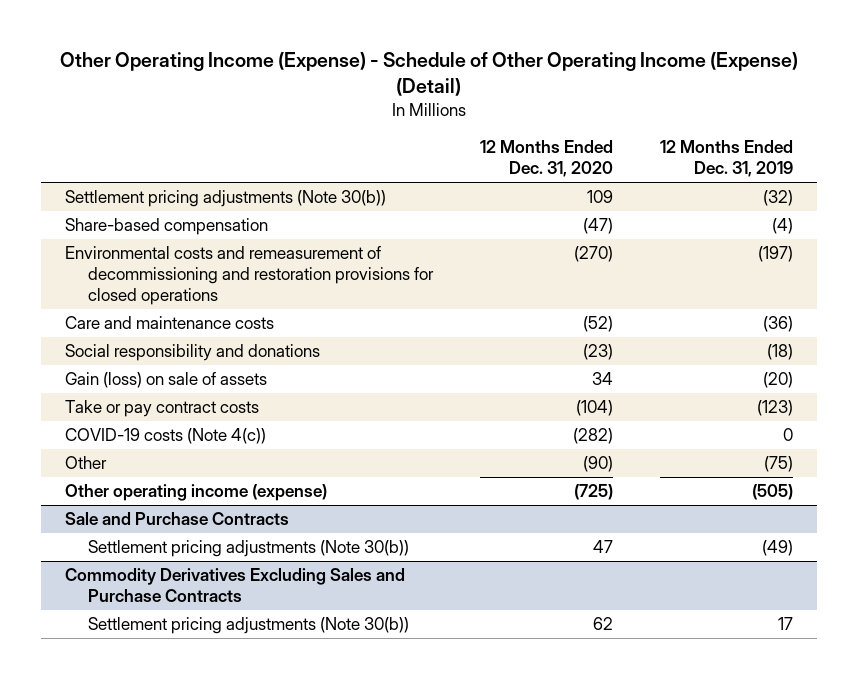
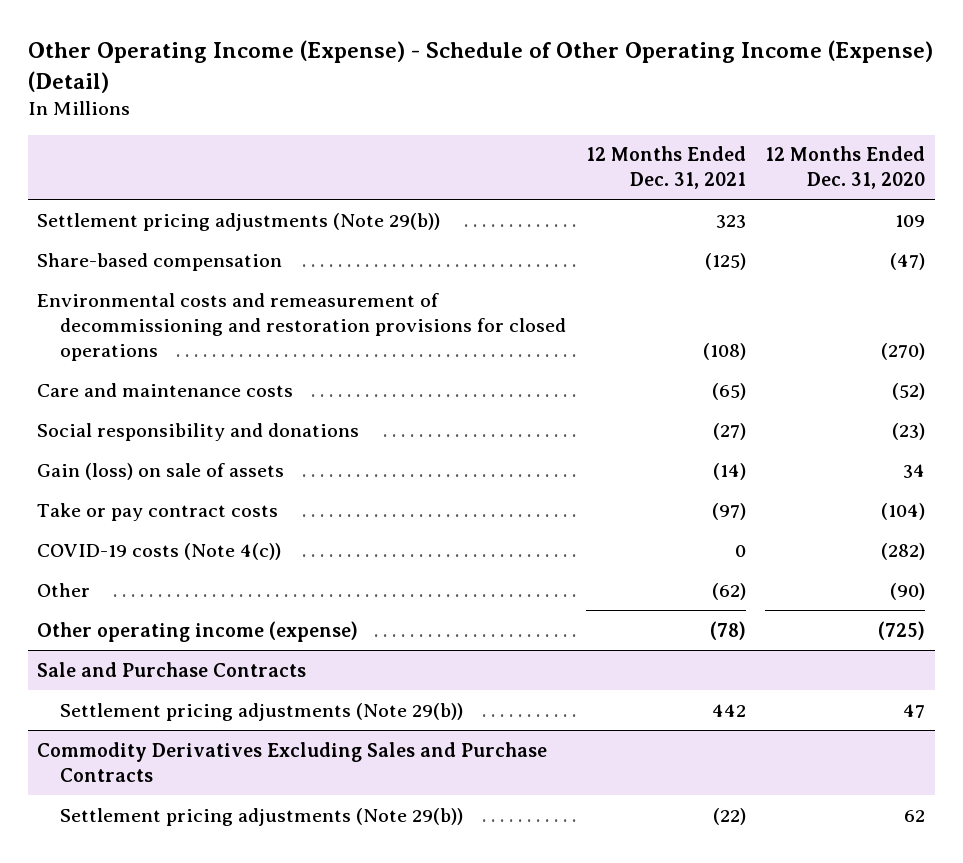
[660,140,794,178] 12 Months Ended Dec. 31, 2019 -> none
none -> [585,146,746,190] 12 Months Ended Dec. 31, 2021
[64,190,386,208] Settlement pricing adjustments (Note 30(b)) -> [37,212,441,231] Settlement pricing adjustments (Note 29(b))
[88,540,410,558] Settlement pricing adjustments (Note 30(b)) -> [59,702,463,721] Settlement pricing adjustments (Note 29(b))
[88,617,410,635] Settlement pricing adjustments (Note 30(b)) -> [59,807,463,826] Settlement pricing adjustments (Note 29(b))

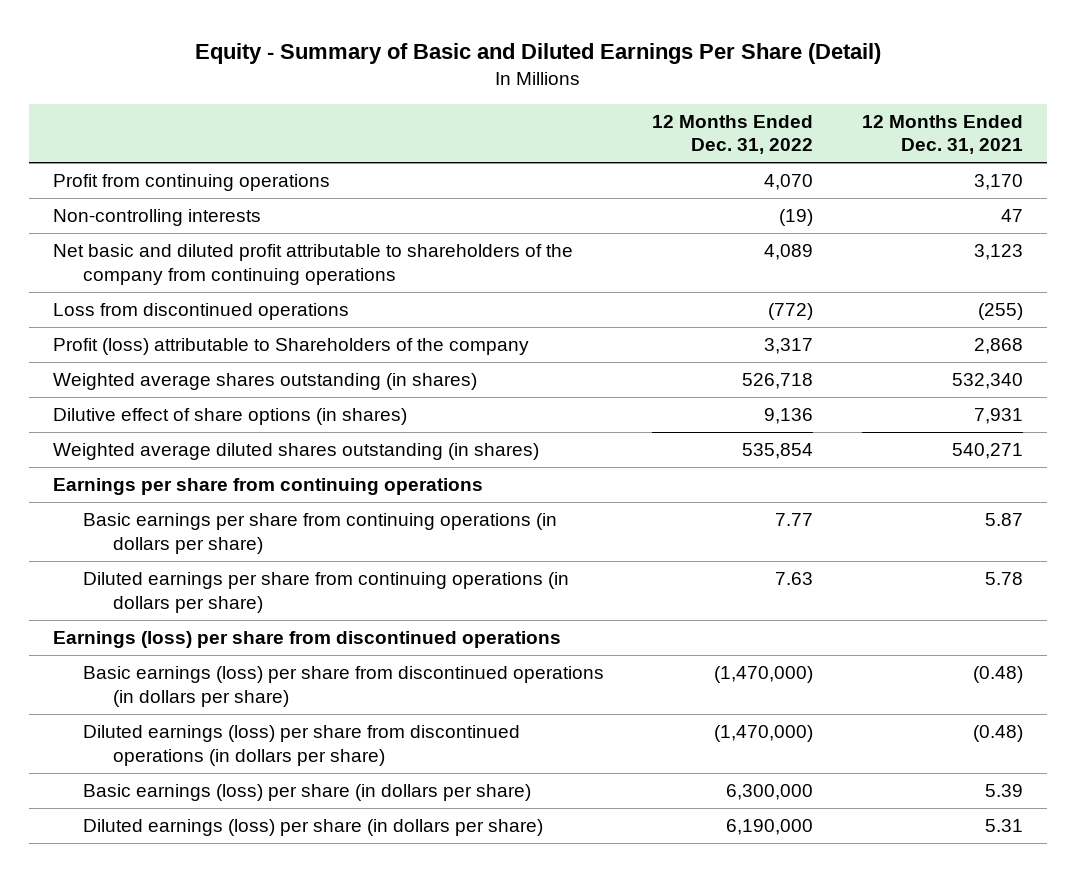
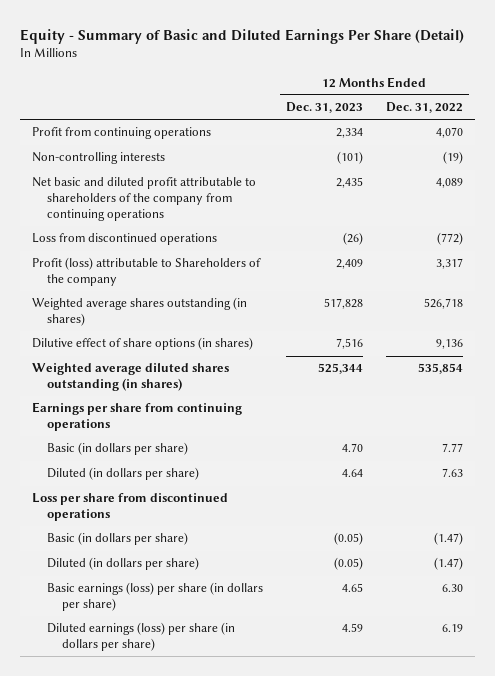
[861,114,1023,155] 12 Months Ended Dec. 31, 2021 -> none
none -> [285,102,363,114] Dec. 31, 2023
[83,513,558,554] Basic earnings per share from continuing operations (in dollars per share) -> [46,442,188,456] Basic (in dollars per share)
[83,572,570,613] Diluted earnings per share from continuing operations (in dollars per share) -> [46,467,199,481] Diluted (in dollars per share)
[53,631,562,649] Earnings (loss) per share from discontinued operations -> [31,493,228,522] Loss per share from discontinued operations
[83,666,605,707] Basic earnings (loss) per share from discontinued operations (in dollars per share) -> [46,532,188,546] Basic (in dollars per share)
[714,666,814,684] (1,470,000) -> [434,532,464,546] (1.47)
[83,725,521,766] Diluted earnings (loss) per share from discontinued operations (in dollars per share) -> [46,557,199,571] Diluted (in dollars per share)
[714,725,814,743] (1,470,000) -> [434,557,464,571] (1.47)
[726,784,814,801] 6,300,000 -> [442,584,464,593] 6.30
[726,819,814,836] 6,190,000 -> [442,624,464,633] 6.19

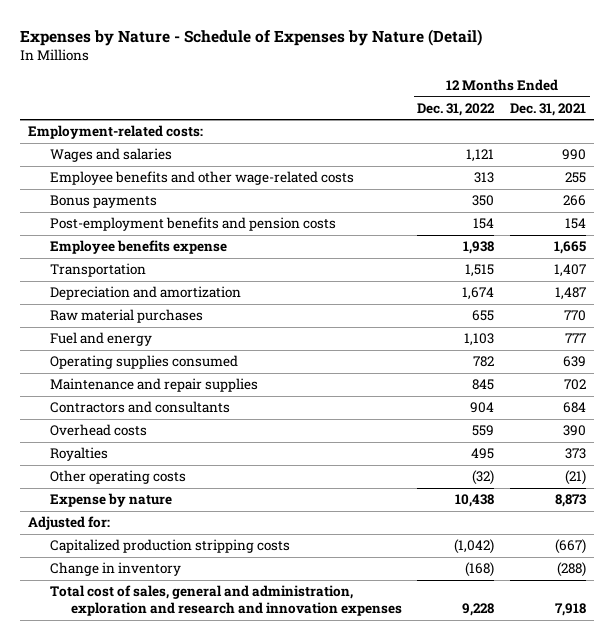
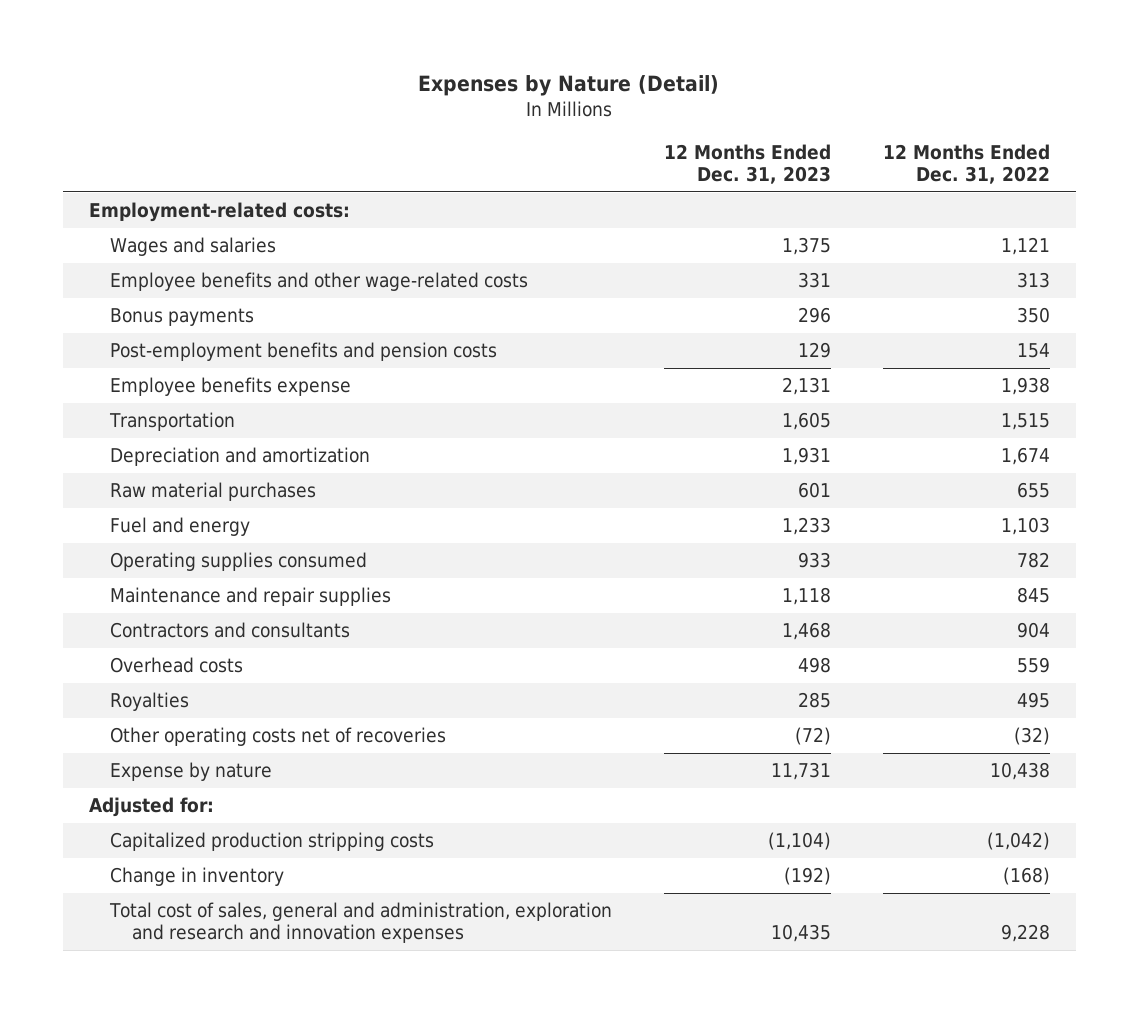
[20,28,483,46] Expenses by Nature - Schedule of Expenses by Nature (Detail) -> [418,75,720,97] Expenses by Nature (Detail)
[509,102,586,116] Dec. 31, 2021 -> none
none -> [664,143,832,185] 12 Months Ended Dec. 31, 2023
[49,470,186,485] Other operating costs -> [110,726,447,746] Other operating costs net of recoveries

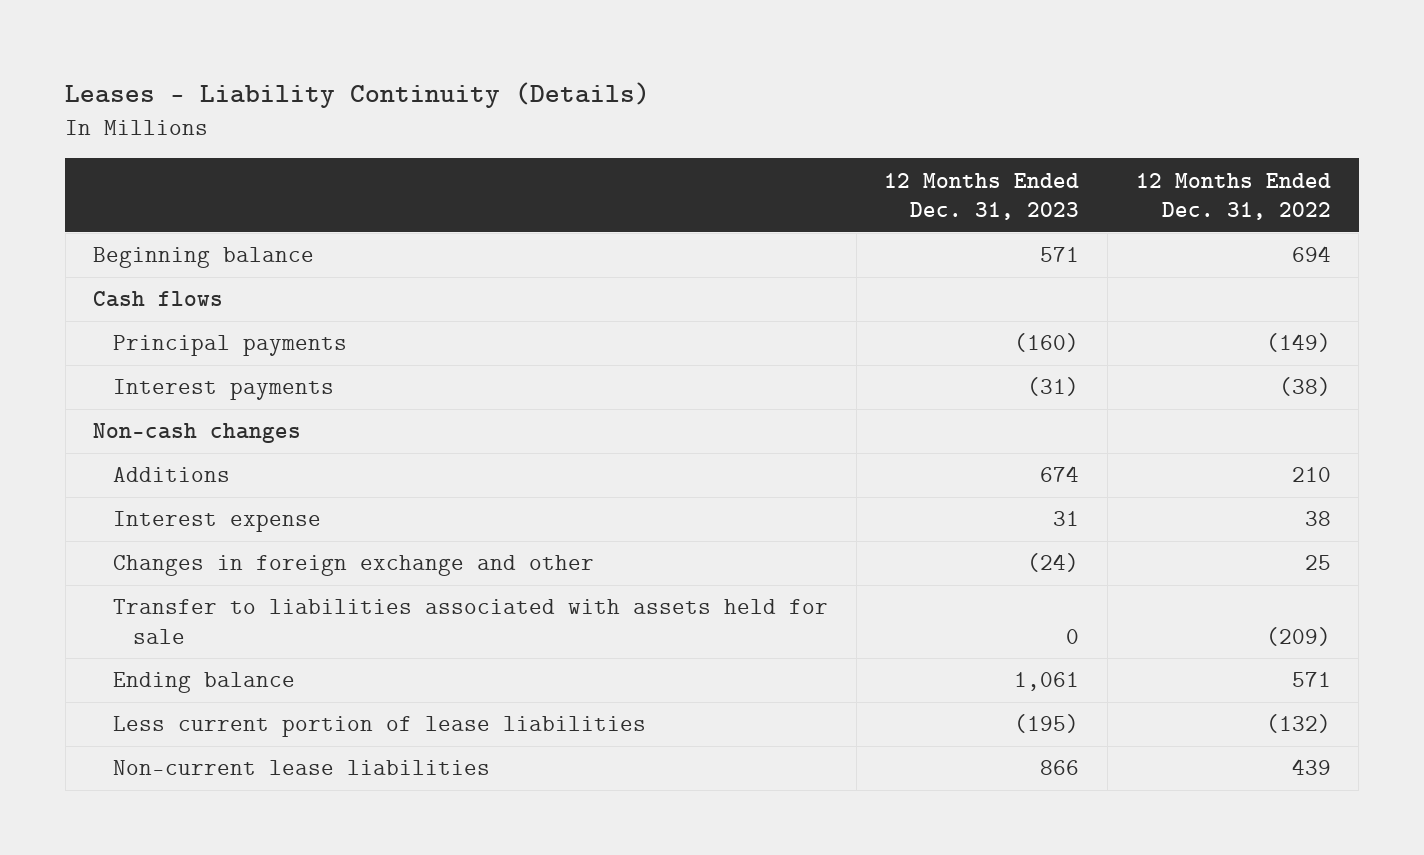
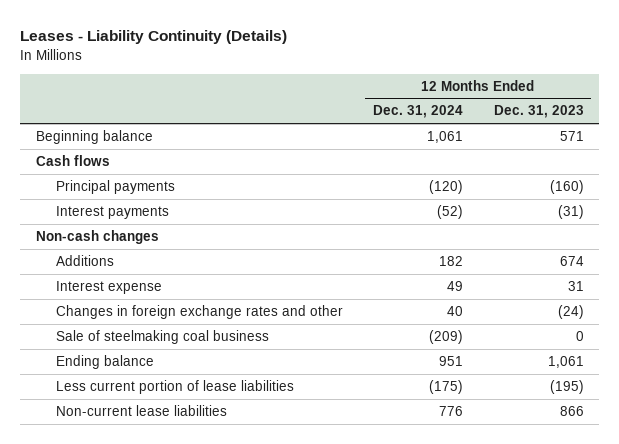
[1135,172,1331,221] 12 Months Ended Dec. 31, 2022 -> none
none -> [373,105,464,119] Dec. 31, 2024
[113,599,829,644] Transfer to liabilities associated with assets held for sale -> none
[113,555,595,577] Changes in foreign exchange and other -> [55,305,343,320] Changes in foreign exchange rates and other
none -> [55,330,269,345] Sale of steelmaking coal business

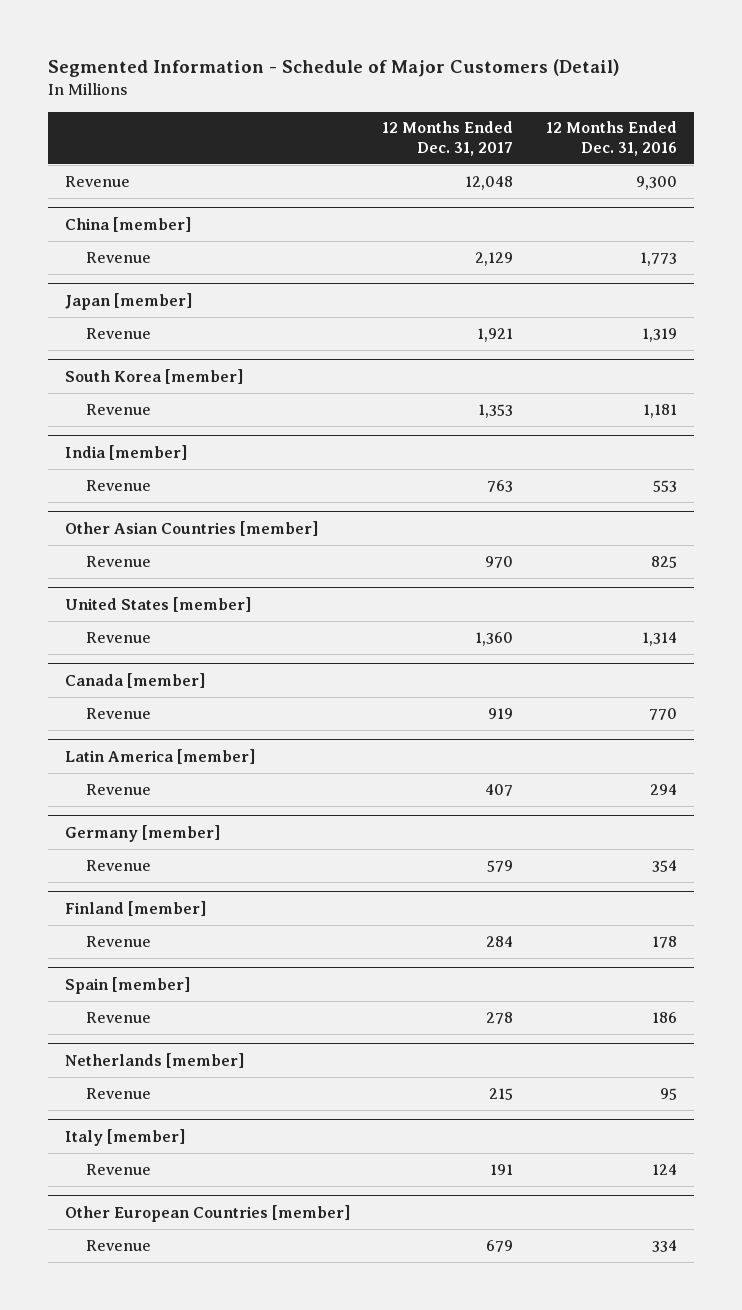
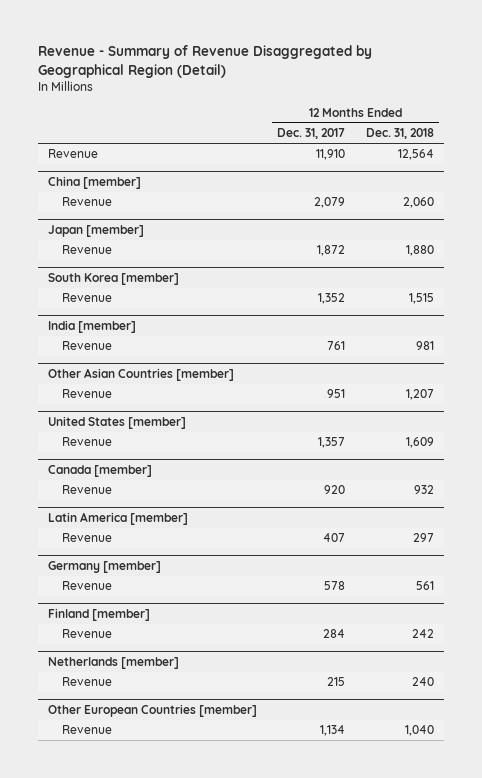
[48,59,621,78] Segmented Information - Schedule of Major Customers (Detail) -> [37,45,372,78] Revenue - Summary of Revenue Disaggregated by Geographical Region (Detail)
[546,121,678,157] 12 Months Ended Dec. 31, 2016 -> none
none -> [365,128,434,140] Dec. 31, 2018
[465,175,514,190] 12,048 -> [316,149,346,161] 11,910
[475,251,514,266] 2,129 -> [314,197,346,209] 2,079
[477,327,514,342] 1,921 -> [317,245,346,257] 1,872
[478,403,514,418] 1,353 -> [318,293,346,305] 1,352
[487,479,514,492] 763 -> [327,341,346,351] 761
[485,555,514,568] 970 -> [327,389,346,399] 951
[475,631,514,646] 1,360 -> [318,437,346,449] 1,357
[488,707,514,719] 919 -> [324,485,346,495] 920
[487,859,514,872] 579 -> [324,581,346,591] 578
[64,976,190,994] Spain [member] -> none
[85,1011,151,1023] Revenue -> none
[64,1128,185,1146] Italy [member] -> none
[85,1163,151,1175] Revenue -> none
[486,1239,514,1252] 679 -> [320,725,346,737] 1,134

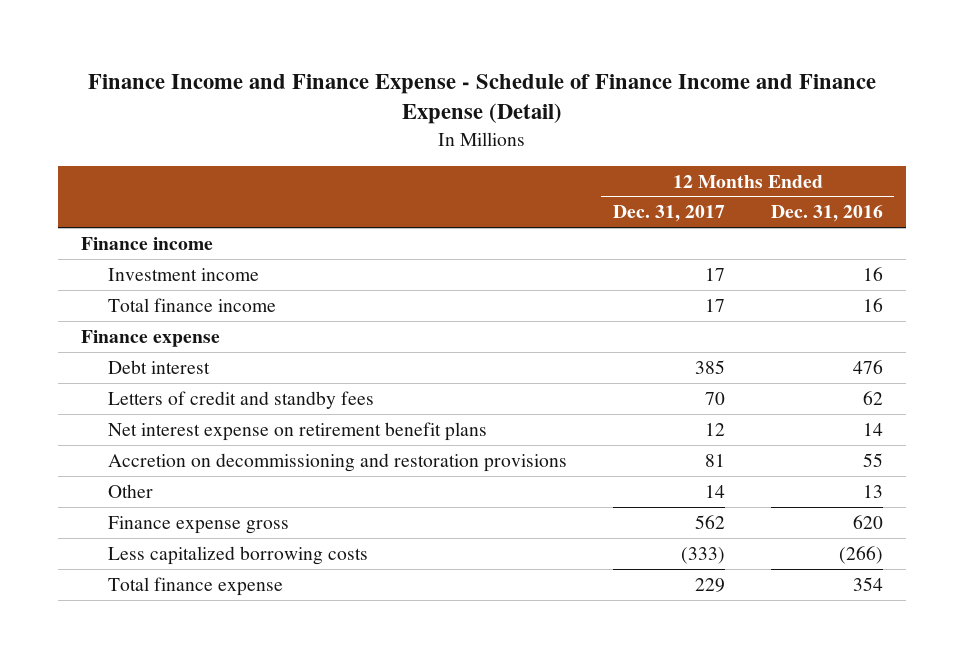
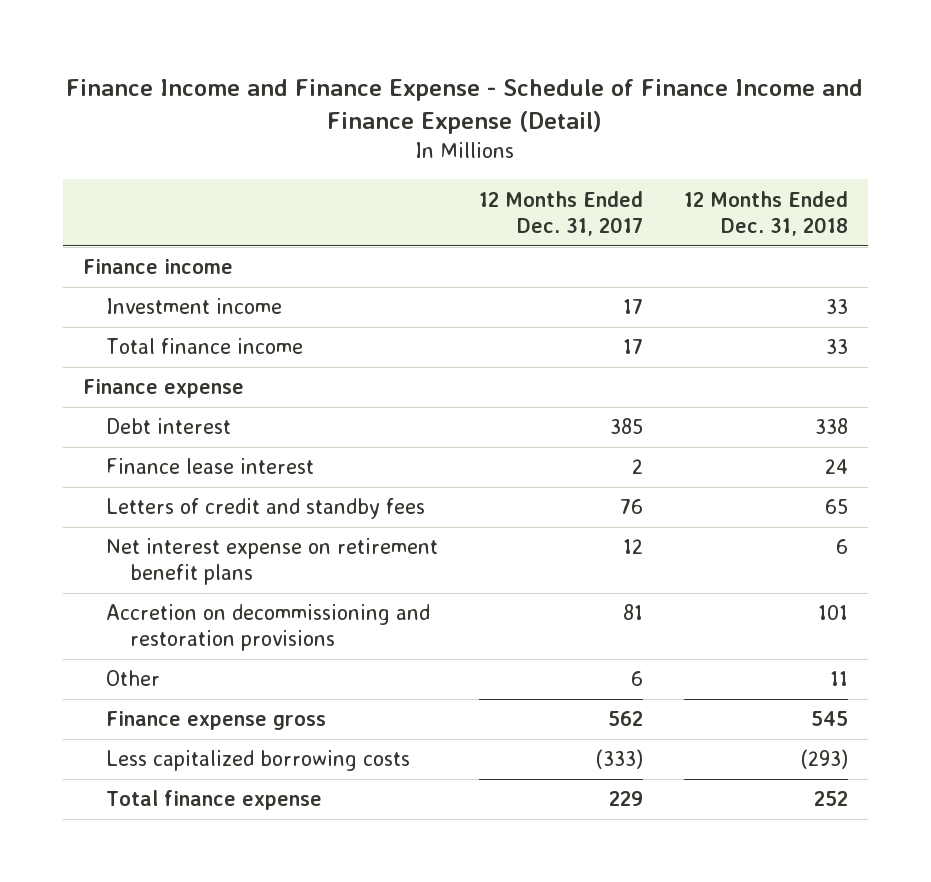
[770,205,883,223] Dec. 31, 2016 -> none
none -> [683,190,848,236] 12 Months Ended Dec. 31, 2018
none -> [106,458,315,475] Finance lease interest
[704,391,725,405] 70 -> [620,499,644,515] 76
[704,484,725,498] 14 -> [631,671,644,687] 6

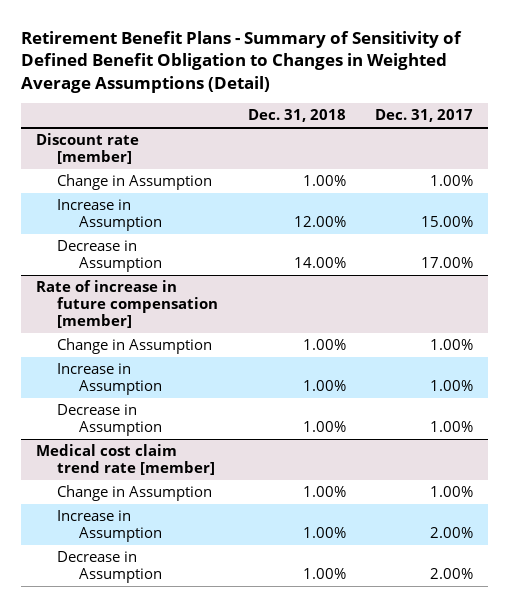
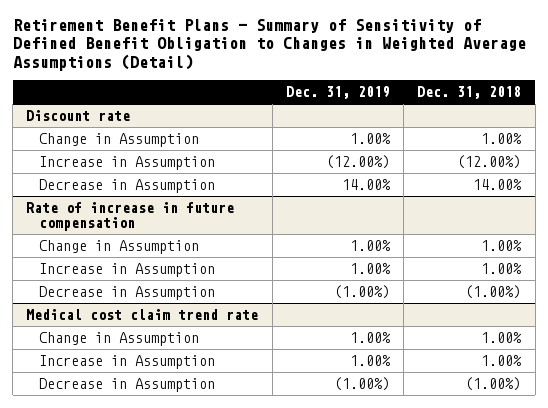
[375,109,474,123] Dec. 31, 2017 -> none
none -> [285,86,390,100] Dec. 31, 2019
[36,133,140,165] Discount rate [member] -> [26,110,131,122] Discount rate
[293,216,346,228] 12.00% -> [457,155,522,170] (12.00%)
[36,280,219,328] Rate of increase in future compensation [member] -> [26,202,235,232] Rate of increase in future compensation
[302,421,346,433] 1.00% -> [465,285,522,300] (1.00%)
[36,444,216,476] Medical cost claim trend rate [member] -> [26,309,259,321] Medical cost claim trend rate
[302,568,346,580] 1.00% -> [465,377,522,392] (1.00%)

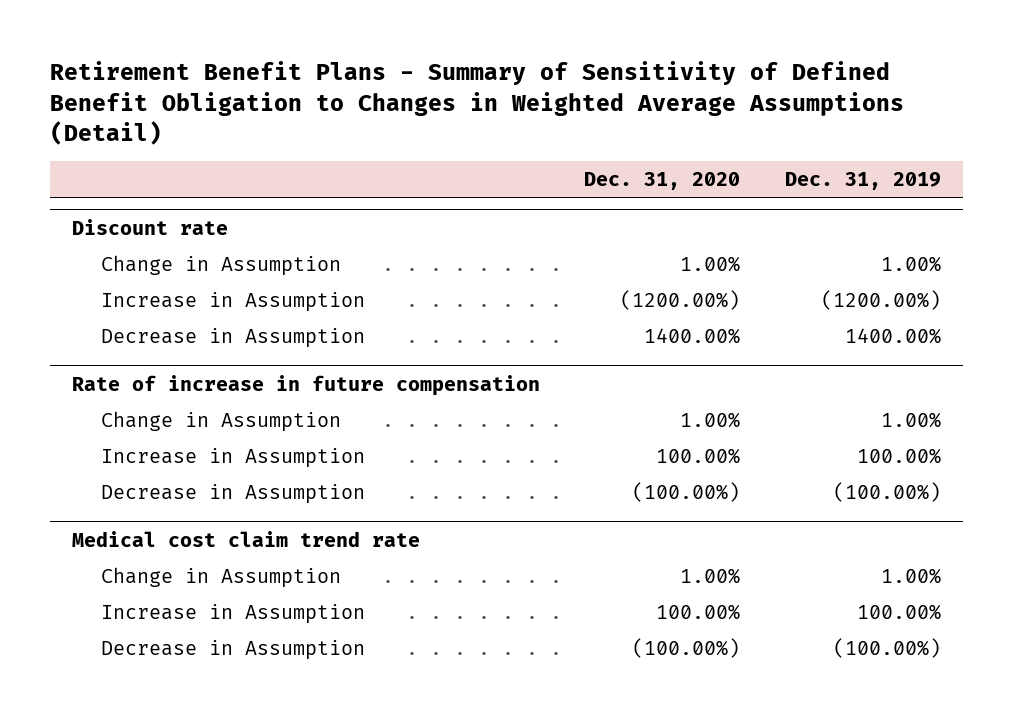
[417,86,522,100] Dec. 31, 2018 -> none
none -> [584,172,741,191] Dec. 31, 2020
[325,155,390,170] (12.00%) -> [820,289,941,310] (1200.00%)
[341,179,391,191] 14.00% -> [844,327,941,344] 1400.00%
[349,263,391,275] 1.00% -> [856,447,941,464] 100.00%
[333,285,390,300] (1.00%) -> [832,481,941,502] (100.00%)
[349,355,391,367] 1.00% -> [856,603,941,620] 100.00%
[333,377,390,392] (1.00%) -> [832,637,941,658] (100.00%)

